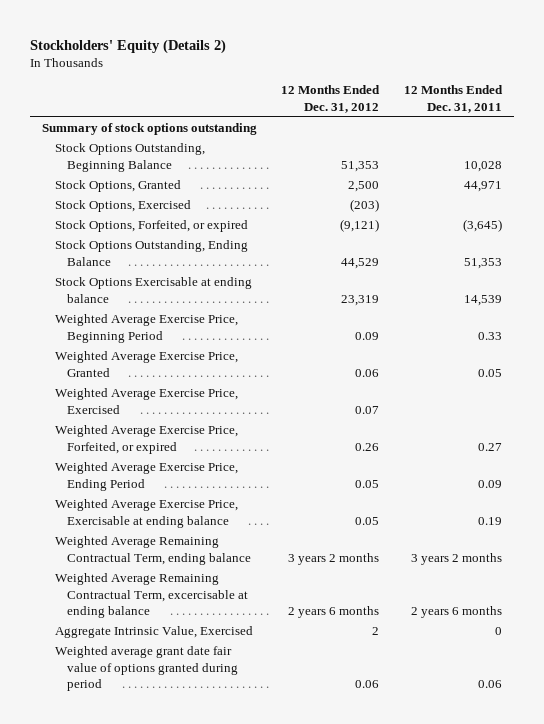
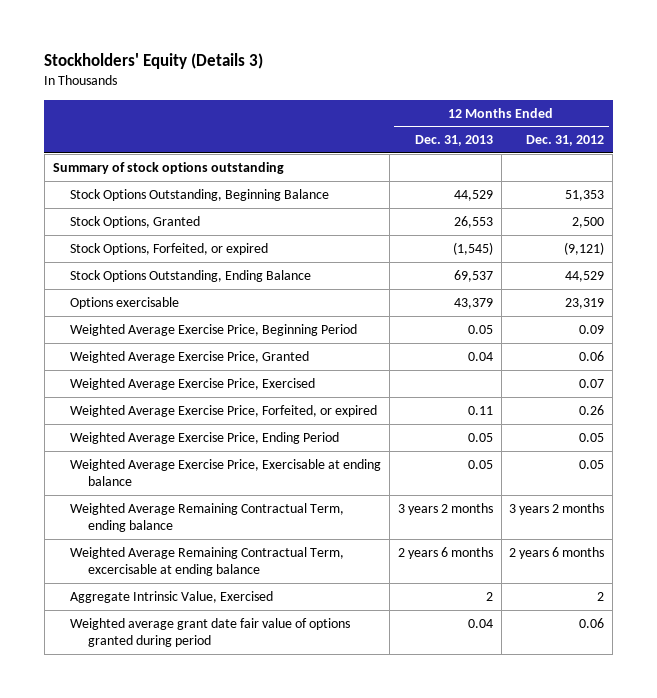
[30,38,227,54] Stockholders' Equity (Details 2) -> [44,53,264,70] Stockholders' Equity (Details 3)
[403,85,503,113] 12 Months Ended Dec. 31, 2011 -> none
none -> [414,135,493,147] Dec. 31, 2013
[54,200,191,213] Stock Options, Exercised -> none
[54,277,252,303] Stock Options Exercisable at ending balance -> [70,296,180,309] Options exercisable

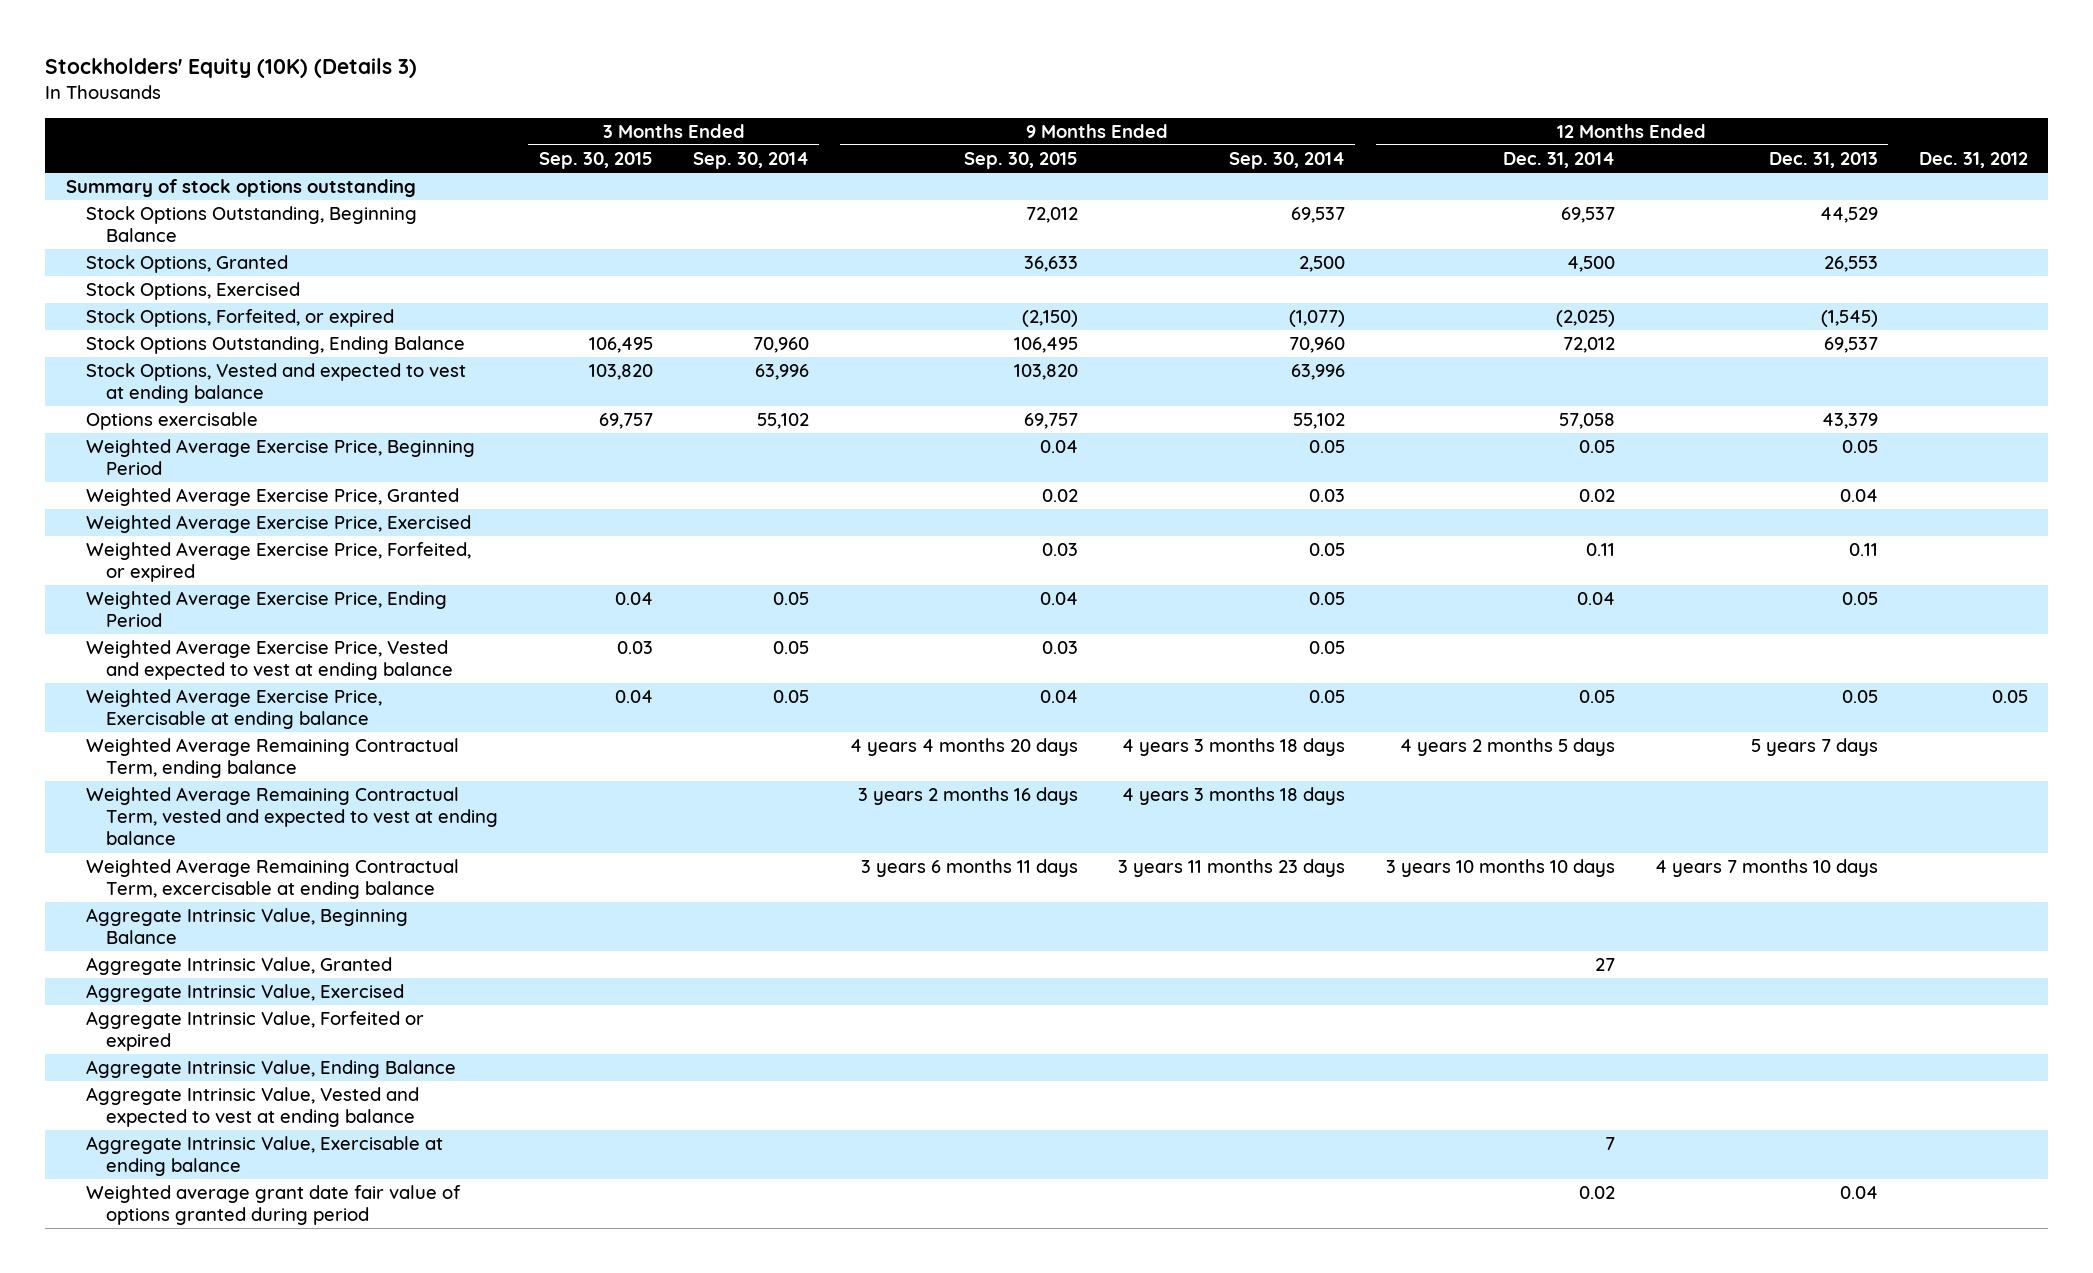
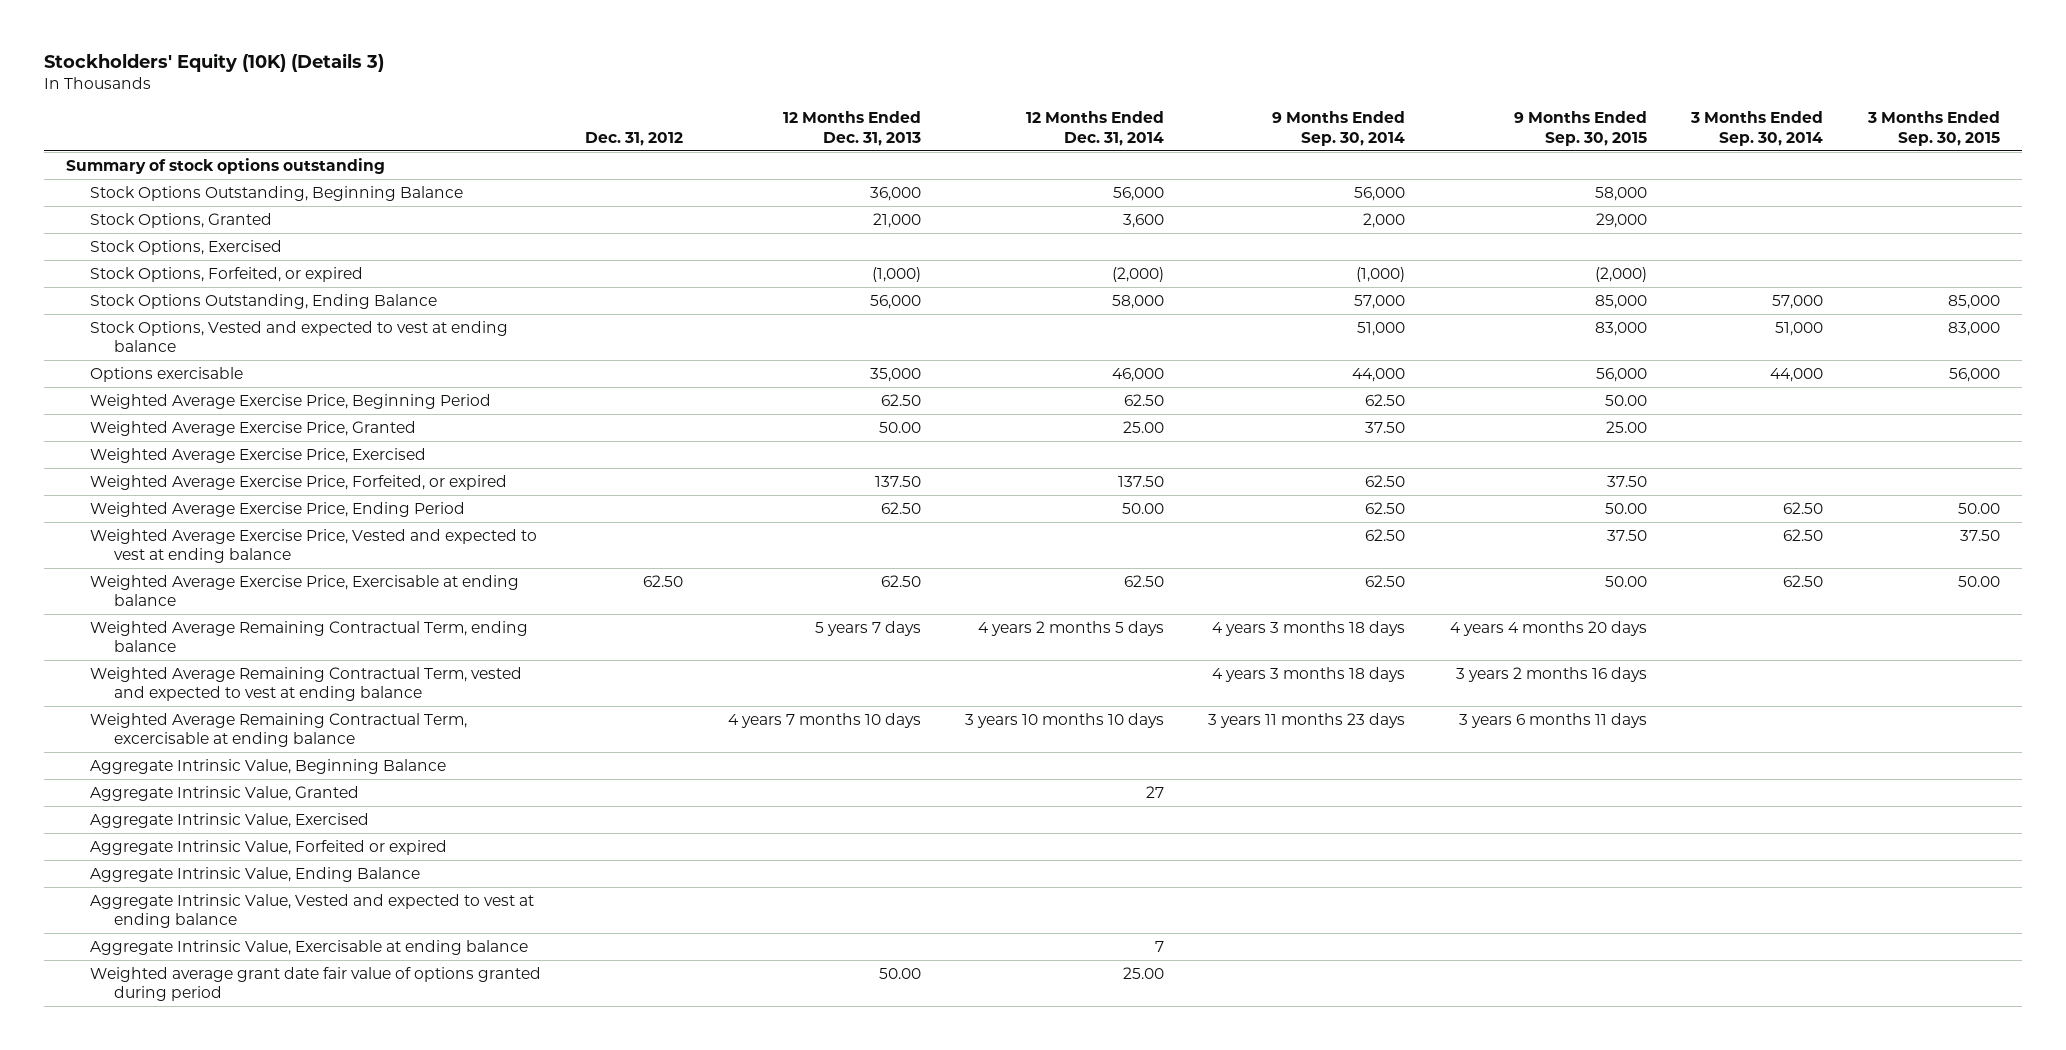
[1025,207,1078,224] 72,012 -> [1594,186,1647,201] 58,000
[1291,207,1346,224] 69,537 -> [1354,186,1406,201] 56,000
[1560,207,1615,224] 69,537 -> [1113,186,1165,201] 56,000
[1820,207,1879,224] 44,529 -> [869,186,921,201] 36,000
[1023,256,1078,273] 36,633 -> [1595,212,1647,228] 29,000
[1299,256,1346,273] 2,500 -> [1363,212,1406,228] 2,000
[1566,256,1615,273] 4,500 -> [1123,213,1165,228] 3,600
[1824,256,1879,273] 26,553 -> [872,212,921,228] 21,000
[1021,310,1078,328] (2,150) -> [1594,266,1647,282] (2,000)
[1289,310,1346,328] (1,077) -> [1356,266,1406,282] (1,000)
[1555,310,1615,328] (2,025) -> [1112,266,1165,282] (2,000)
[1821,310,1879,328] (1,545) -> [871,266,921,282] (1,000)
[588,337,653,354] 106,495 -> [1947,294,2000,309] 85,000
[753,337,810,354] 70,960 -> [1772,294,1824,309] 57,000
[1013,337,1078,354] 106,495 -> [1594,294,1647,309] 85,000
[1289,337,1346,354] 70,960 -> [1354,294,1406,309] 57,000
[1562,337,1615,354] 72,012 -> [1112,294,1165,309] 58,000
[1824,337,1879,354] 69,537 -> [869,294,921,309] 56,000
[588,364,653,381] 103,820 -> [1947,321,2000,336] 83,000
[755,364,810,381] 63,996 -> [1775,321,1824,336] 51,000
[1013,364,1078,381] 103,820 -> [1594,321,1647,336] 83,000
[1291,364,1346,381] 63,996 -> [1357,321,1406,336] 51,000
[598,413,653,430] 69,757 -> [1948,367,2000,382] 56,000
[757,413,810,430] 55,102 -> [1770,367,1824,382] 44,000
[1023,413,1078,430] 69,757 -> [1595,367,1647,382] 56,000
[1293,413,1346,430] 55,102 -> [1352,367,1406,382] 44,000
[1558,413,1615,430] 57,058 -> [1112,367,1165,382] 46,000
[1822,413,1879,430] 43,379 -> [869,367,921,382] 35,000
[1039,440,1078,454] 0.04 -> [1604,394,1647,406] 50.00
[1309,440,1346,454] 0.05 -> [1365,393,1406,406] 62.50
[1578,440,1615,454] 0.05 -> [1124,393,1165,406] 62.50
[1842,440,1879,454] 0.05 -> [880,393,921,406] 62.50
[1041,489,1078,503] 0.02 -> [1605,420,1647,433] 25.00
[1309,489,1346,503] 0.03 -> [1365,421,1406,433] 37.50
[1578,489,1615,503] 0.02 -> [1123,420,1165,433] 25.00
[1840,489,1879,503] 0.04 -> [878,421,921,433] 50.00
[1041,543,1078,557] 0.03 -> [1606,475,1647,487] 37.50
[1309,543,1346,557] 0.05 -> [1365,474,1406,487] 62.50
[1585,543,1615,557] 0.11 -> [1118,475,1165,487] 137.50
[1849,543,1879,557] 0.11 -> [874,475,921,487] 137.50
[614,592,653,606] 0.04 -> [1957,502,2000,514] 50.00
[773,592,810,606] 0.05 -> [1783,501,1824,514] 62.50
[1039,592,1078,606] 0.04 -> [1604,502,1647,514] 50.00
[1309,592,1346,606] 0.05 -> [1365,501,1406,514] 62.50
[1576,592,1615,606] 0.04 -> [1122,502,1165,514] 50.00
[1842,592,1879,606] 0.05 -> [880,501,921,514] 62.50
[616,641,653,655] 0.03 -> [1959,529,2000,541] 37.50
[773,641,810,655] 0.05 -> [1783,528,1824,541] 62.50
[1041,641,1078,655] 0.03 -> [1606,529,1647,541] 37.50
[1309,641,1346,655] 0.05 -> [1365,528,1406,541] 62.50
[614,690,653,704] 0.04 -> [1957,575,2000,587] 50.00
[773,690,810,704] 0.05 -> [1783,574,1824,587] 62.50
[1039,690,1078,704] 0.04 -> [1604,575,1647,587] 50.00
[1309,690,1346,704] 0.05 -> [1365,574,1406,587] 62.50
[1578,690,1615,704] 0.05 -> [1124,574,1165,587] 62.50
[1842,690,1879,704] 0.05 -> [880,574,921,587] 62.50
[1991,690,2028,704] 0.05 -> [643,574,684,587] 62.50
[1578,1186,1615,1200] 0.02 -> [1123,966,1165,979] 25.00
[1840,1186,1879,1200] 0.04 -> [878,967,921,979] 50.00

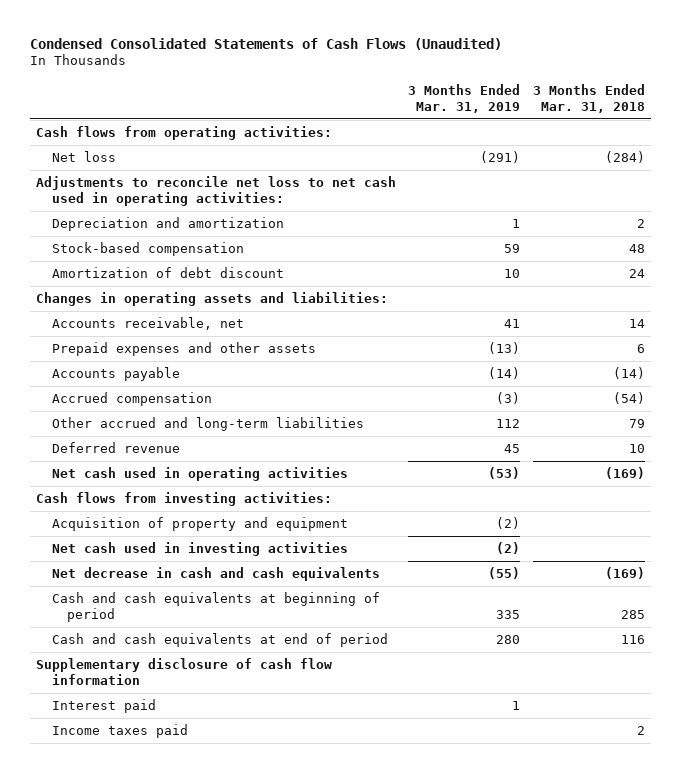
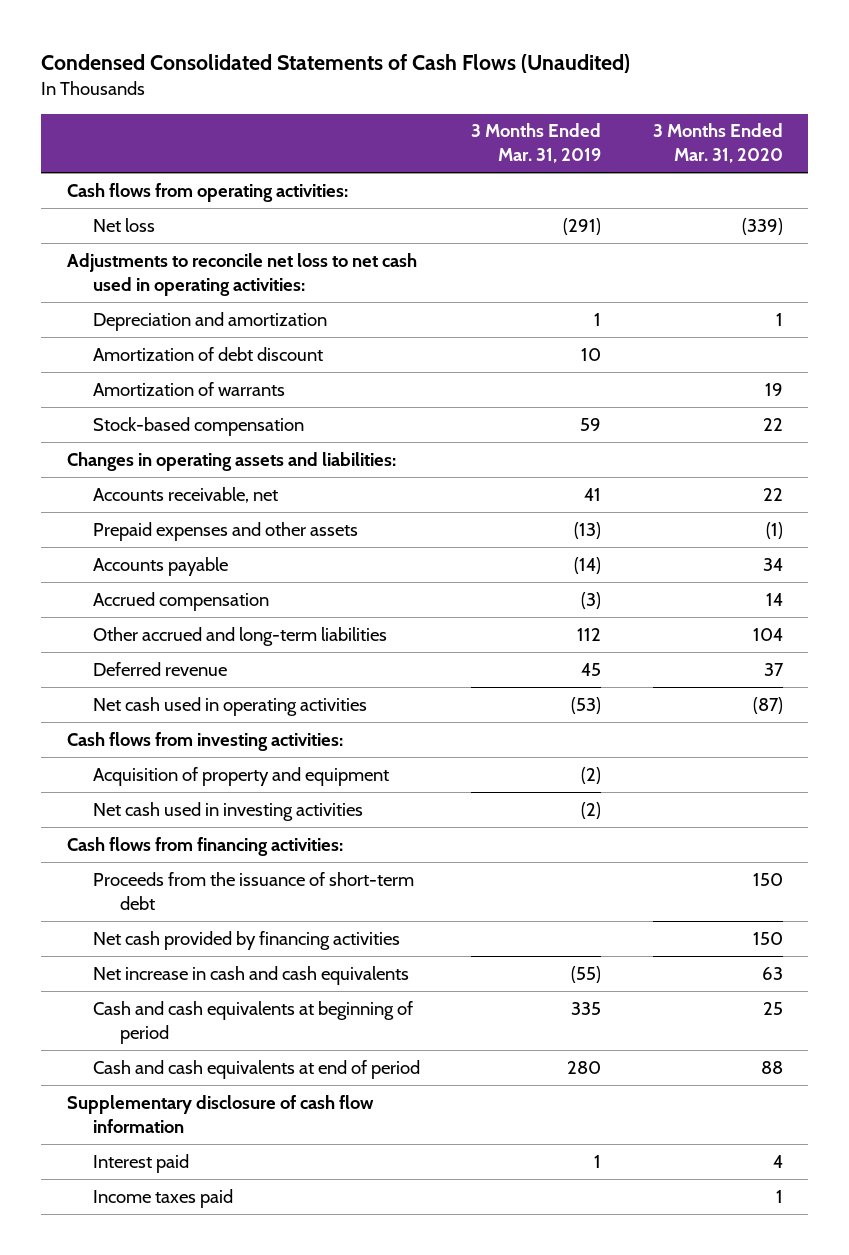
[533,83,646,113] 3 Months Ended Mar. 31, 2018 -> none
none -> [652,123,783,164] 3 Months Ended Mar. 31, 2020
none -> [93,381,286,396] Amortization of warrants
[51,242,244,257] Stock-based compensation -> [93,416,305,436] Stock-based compensation
none -> [66,836,343,856] Cash flows from financing activities:
none -> [93,871,415,910] Proceeds from the issuance of short-term debt
none -> [93,930,401,950] Net cash provided by financing activities
[51,567,380,582] Net decrease in cash and cash equivalents -> [93,965,410,985] Net increase in cash and cash equivalents

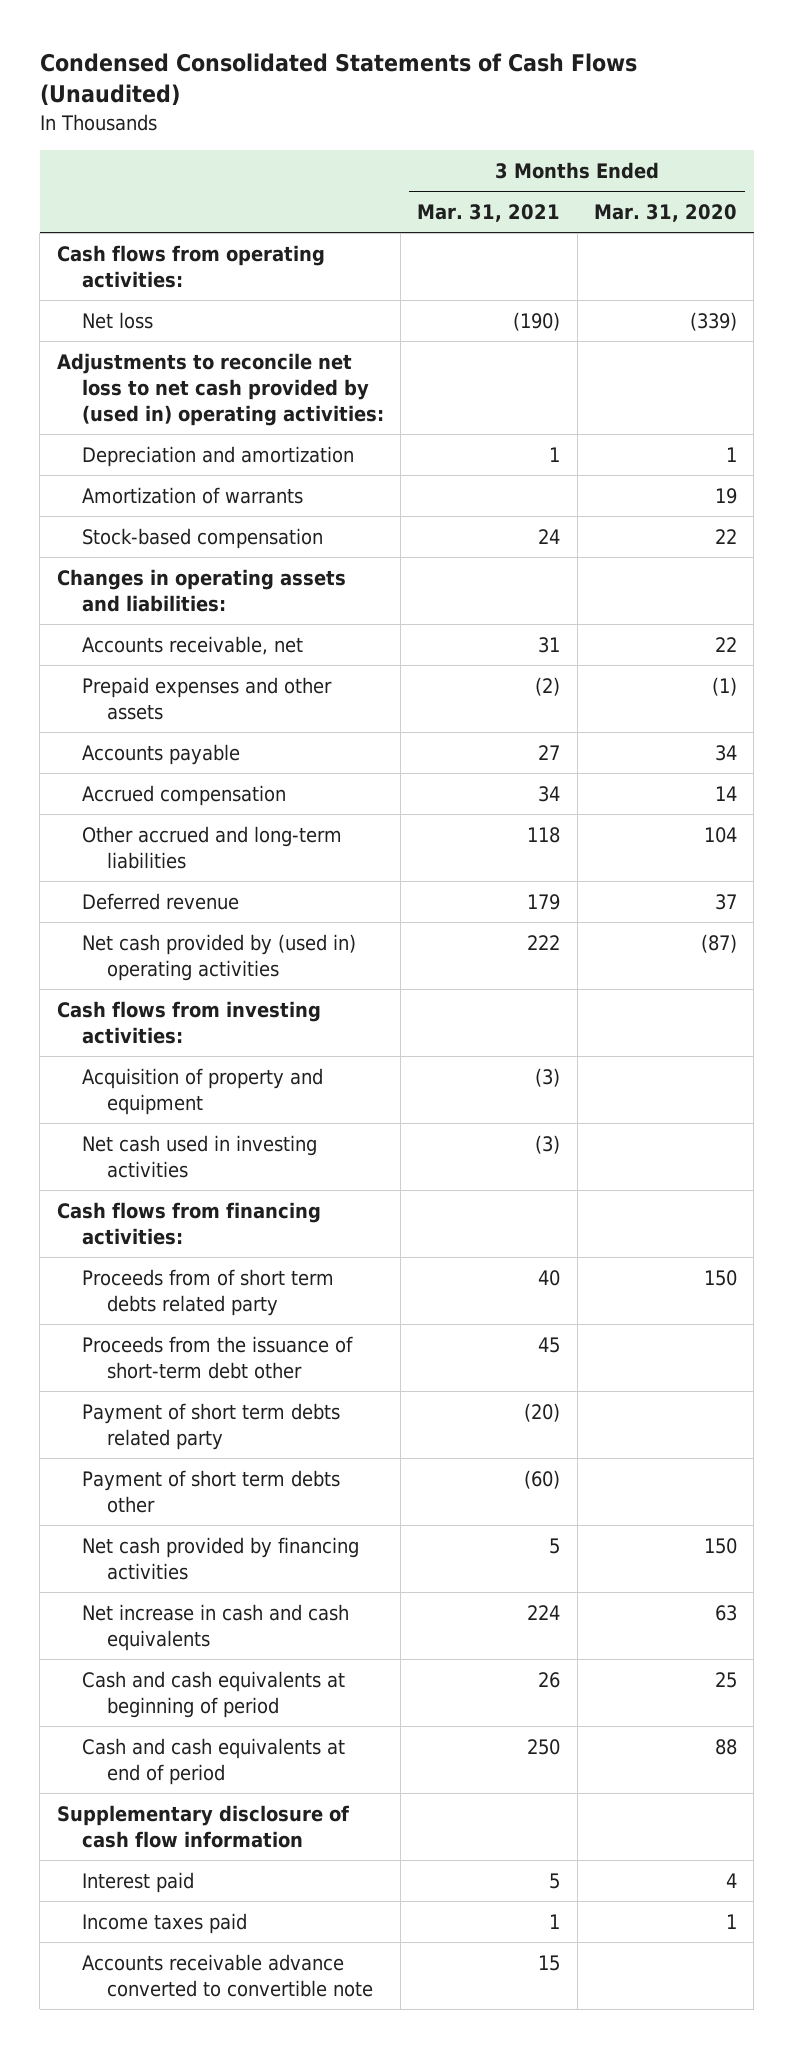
[471,123,602,164] 3 Months Ended Mar. 31, 2019 -> none
none -> [417,204,561,223] Mar. 31, 2021
[66,252,417,296] Adjustments to reconcile net loss to net cash used in operating activities: -> [56,352,384,426] Adjustments to reconcile net loss to net cash provided by (used in) operating activities:
[93,346,324,361] Amortization of debt discount -> none
[93,696,368,716] Net cash used in operating activities -> [81,933,356,981] Net cash provided by (used in) operating activities
[93,871,415,910] Proceeds from the issuance of short-term debt -> [81,1268,334,1316] Proceeds from of short term debts related party
none -> [81,1335,353,1379] Proceeds from the issuance of short-term debt other
none -> [81,1402,340,1450] Payment of short term debts related party
none -> [81,1469,340,1513] Payment of short term debts other
none -> [81,1953,373,1997] Accounts receivable advance converted to convertible note

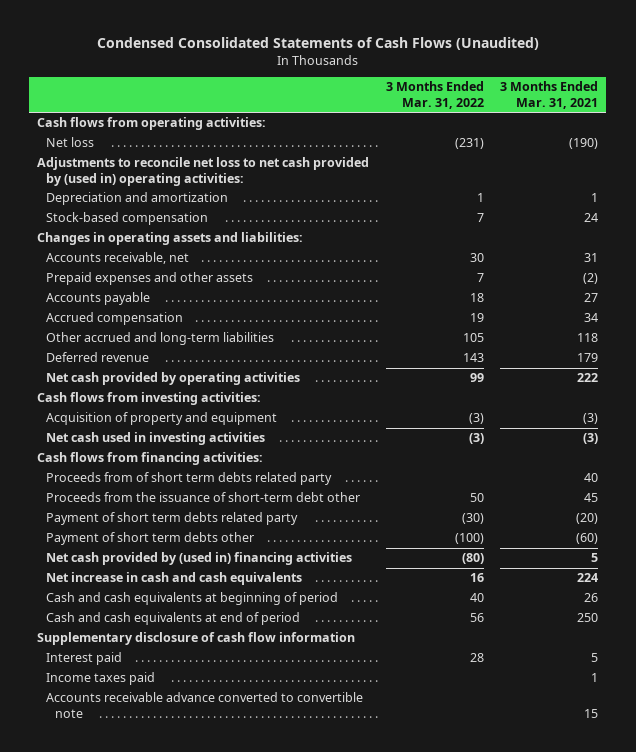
[593,204,737,223] Mar. 31, 2020 -> none
none -> [385,81,484,109] 3 Months Ended Mar. 31, 2022
[81,486,303,504] Amortization of warrants -> none
[81,933,356,981] Net cash provided by (used in) operating activities -> [46,372,301,386] Net cash provided by operating activities
[81,1536,359,1580] Net cash provided by financing activities -> [46,552,353,566] Net cash provided by (used in) financing activities

